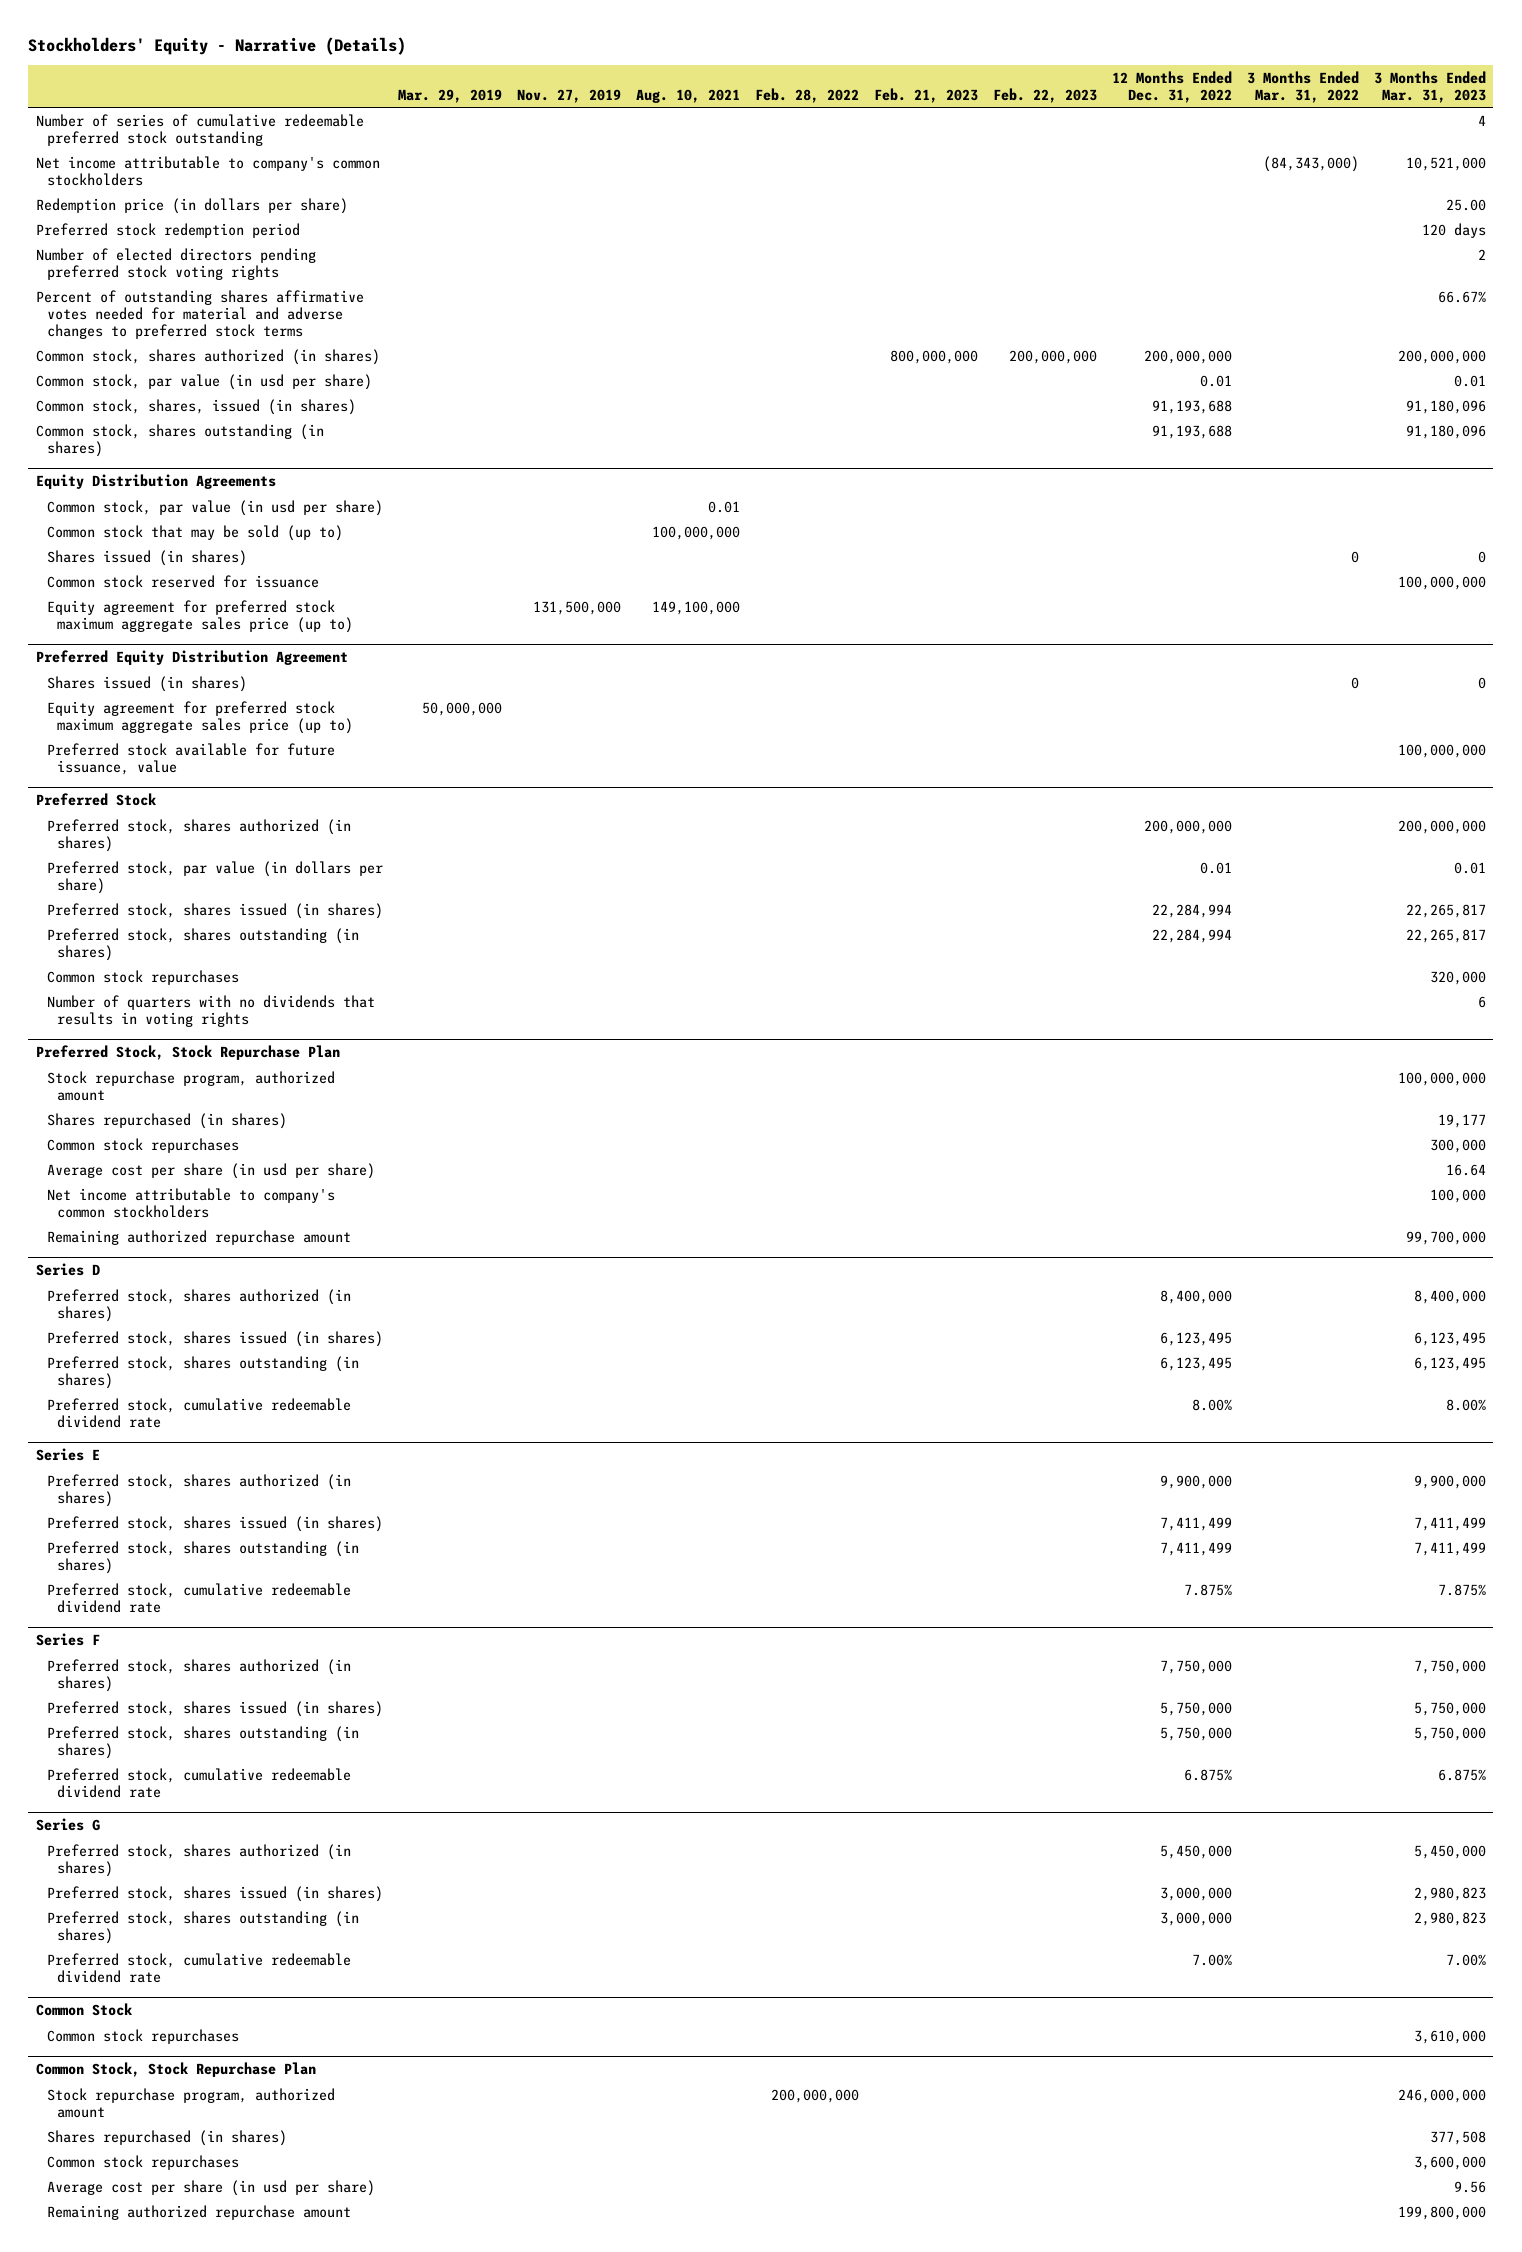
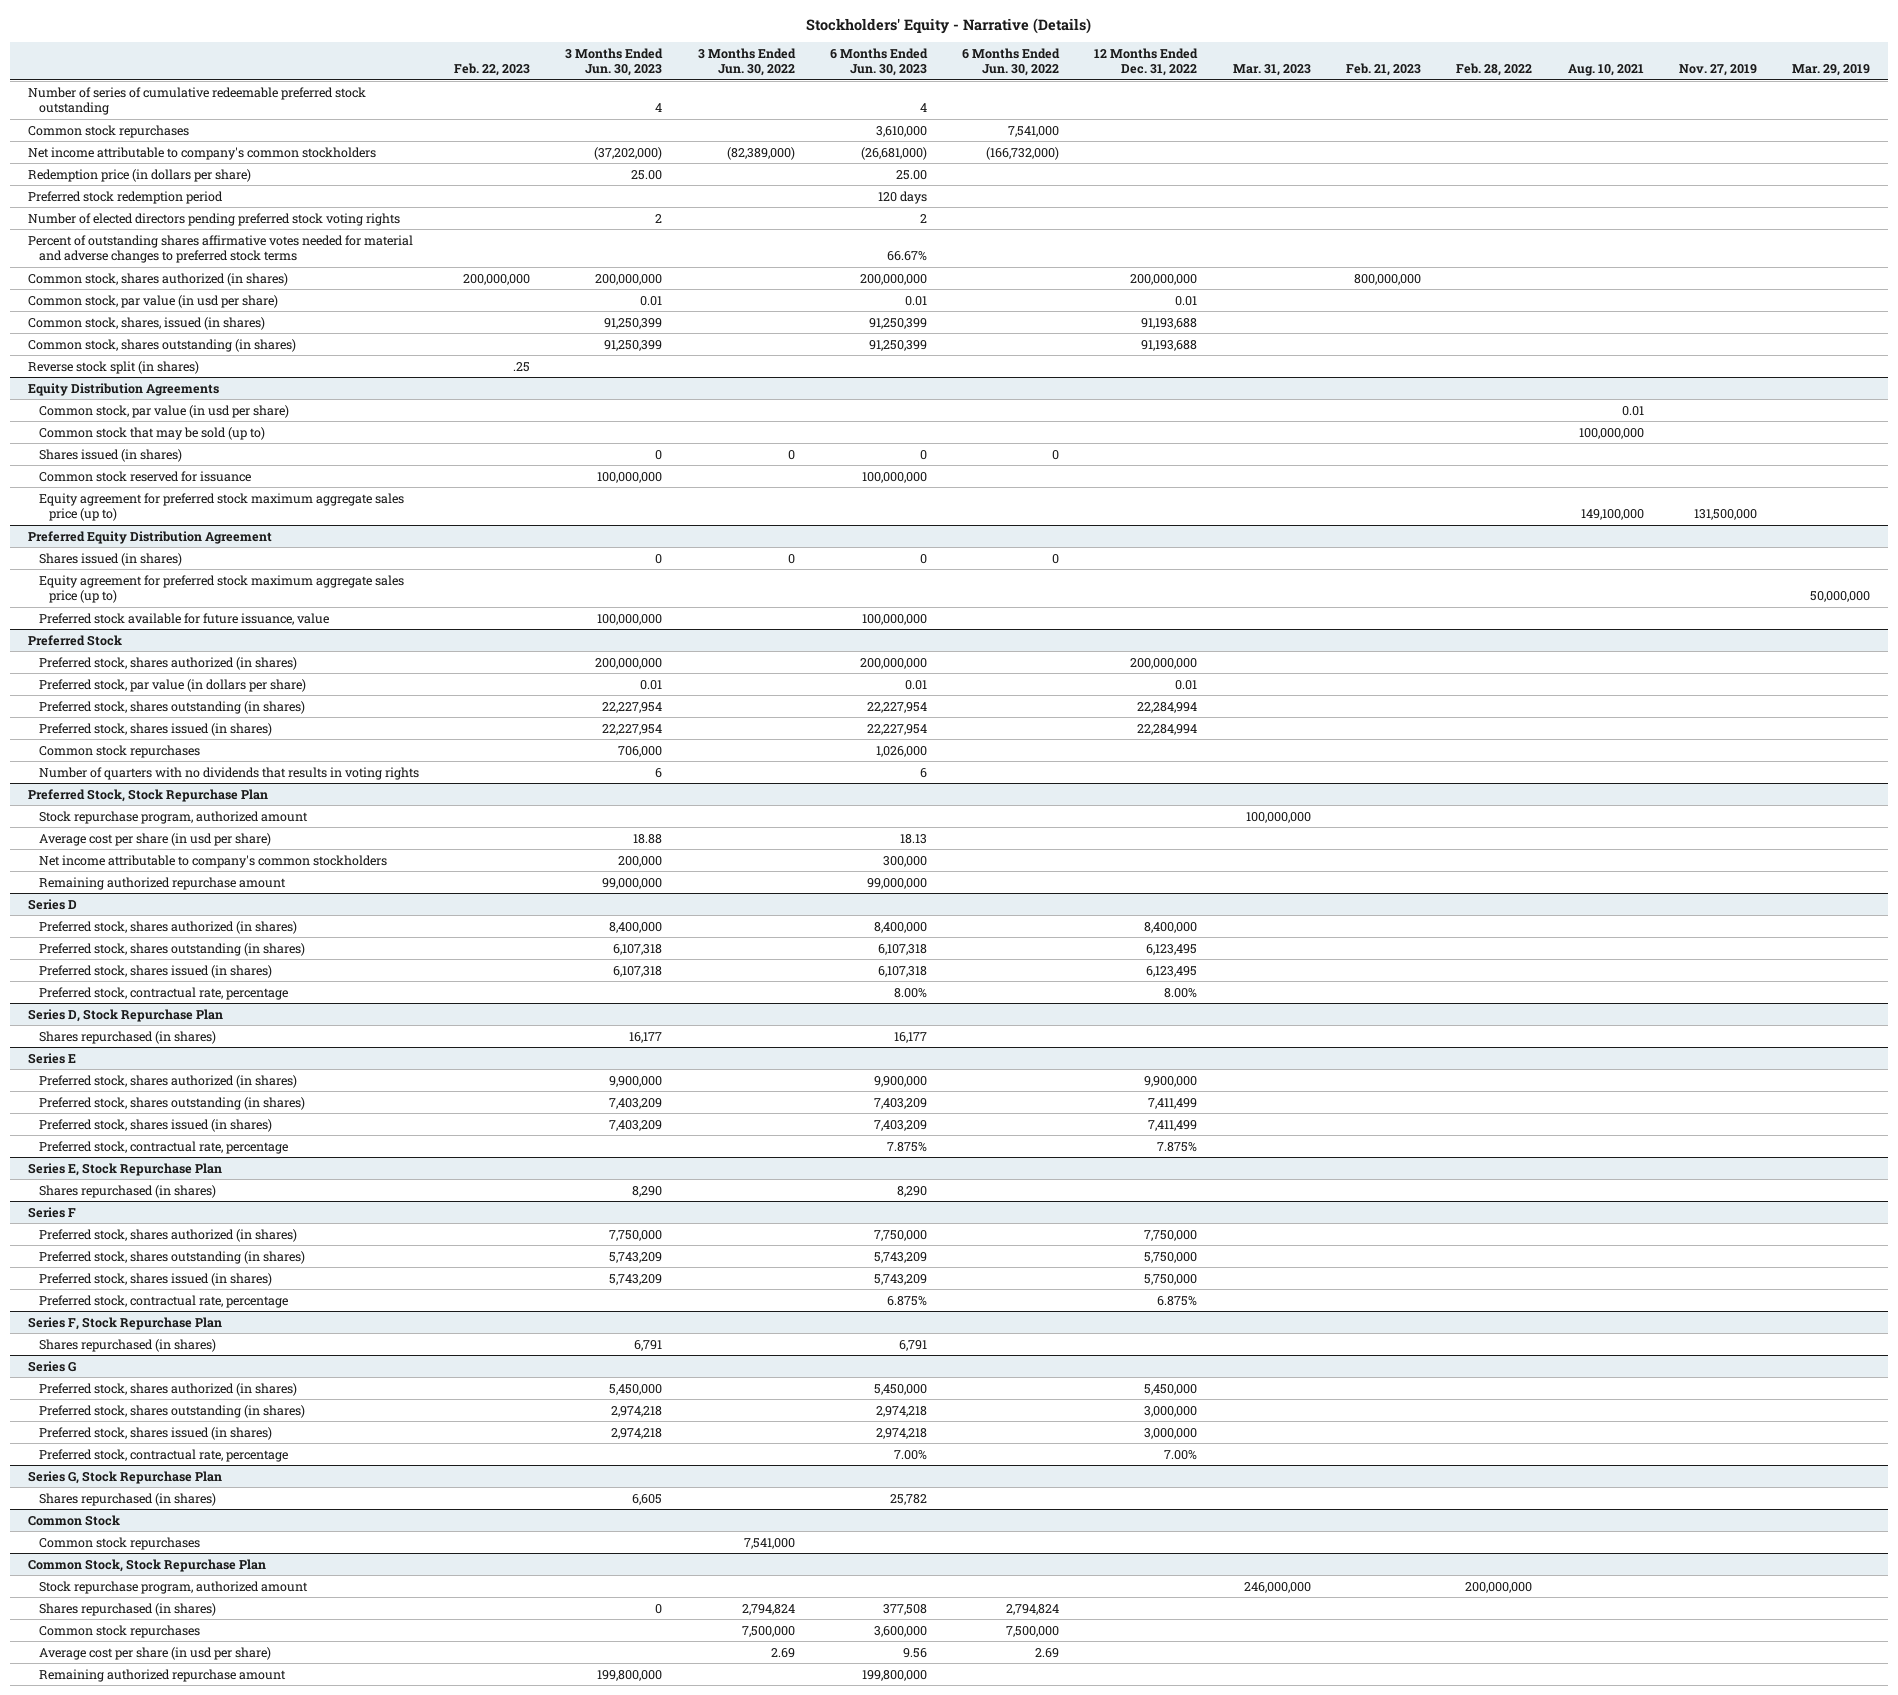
[1246,70,1359,103] 3 Months Ended Mar. 31, 2022 -> none
[1373,70,1486,103] 3 Months Ended Mar. 31, 2023 -> none
none -> [565,47,664,77] 3 Months Ended Jun. 30, 2023
none -> [697,47,796,77] 3 Months Ended Jun. 30, 2022
none -> [829,47,928,77] 6 Months Ended Jun. 30, 2023
none -> [962,47,1061,77] 6 Months Ended Jun. 30, 2022
none -> [1232,64,1311,77] Mar. 31, 2023
none -> [28,124,190,138] Common stock repurchases
none -> [28,360,200,374] Reverse stock split (in shares)
[46,902,383,919] Preferred stock, shares issued (in shares) -> [38,722,272,736] Preferred stock, shares issued (in shares)
[46,1112,287,1129] Shares repurchased (in shares) -> none
[46,1137,239,1153] Common stock repurchases -> none
[46,1330,383,1347] Preferred stock, shares issued (in shares) -> [38,964,272,978] Preferred stock, shares issued (in shares)
[46,1397,351,1428] Preferred stock, cumulative redeemable dividend rate -> [38,986,288,1000] Preferred stock, contractual rate, percentage
none -> [28,1008,224,1022] Series D, Stock Repurchase Plan
none -> [38,1030,216,1044] Shares repurchased (in shares)
[46,1515,383,1532] Preferred stock, shares issued (in shares) -> [38,1118,272,1132] Preferred stock, shares issued (in shares)
[46,1582,351,1613] Preferred stock, cumulative redeemable dividend rate -> [38,1140,288,1154] Preferred stock, contractual rate, percentage
none -> [28,1162,223,1176] Series E, Stock Repurchase Plan
none -> [38,1184,216,1198] Shares repurchased (in shares)
[46,1700,383,1717] Preferred stock, shares issued (in shares) -> [38,1272,272,1286] Preferred stock, shares issued (in shares)
[46,1767,351,1798] Preferred stock, cumulative redeemable dividend rate -> [38,1294,288,1308] Preferred stock, contractual rate, percentage
none -> [28,1316,223,1330] Series F, Stock Repurchase Plan
none -> [38,1338,216,1352] Shares repurchased (in shares)
[46,1885,383,1902] Preferred stock, shares issued (in shares) -> [38,1426,272,1440] Preferred stock, shares issued (in shares)
[46,1952,351,1983] Preferred stock, cumulative redeemable dividend rate -> [38,1448,288,1462] Preferred stock, contractual rate, percentage
none -> [28,1470,223,1484] Series G, Stock Repurchase Plan
none -> [38,1492,216,1506] Shares repurchased (in shares)

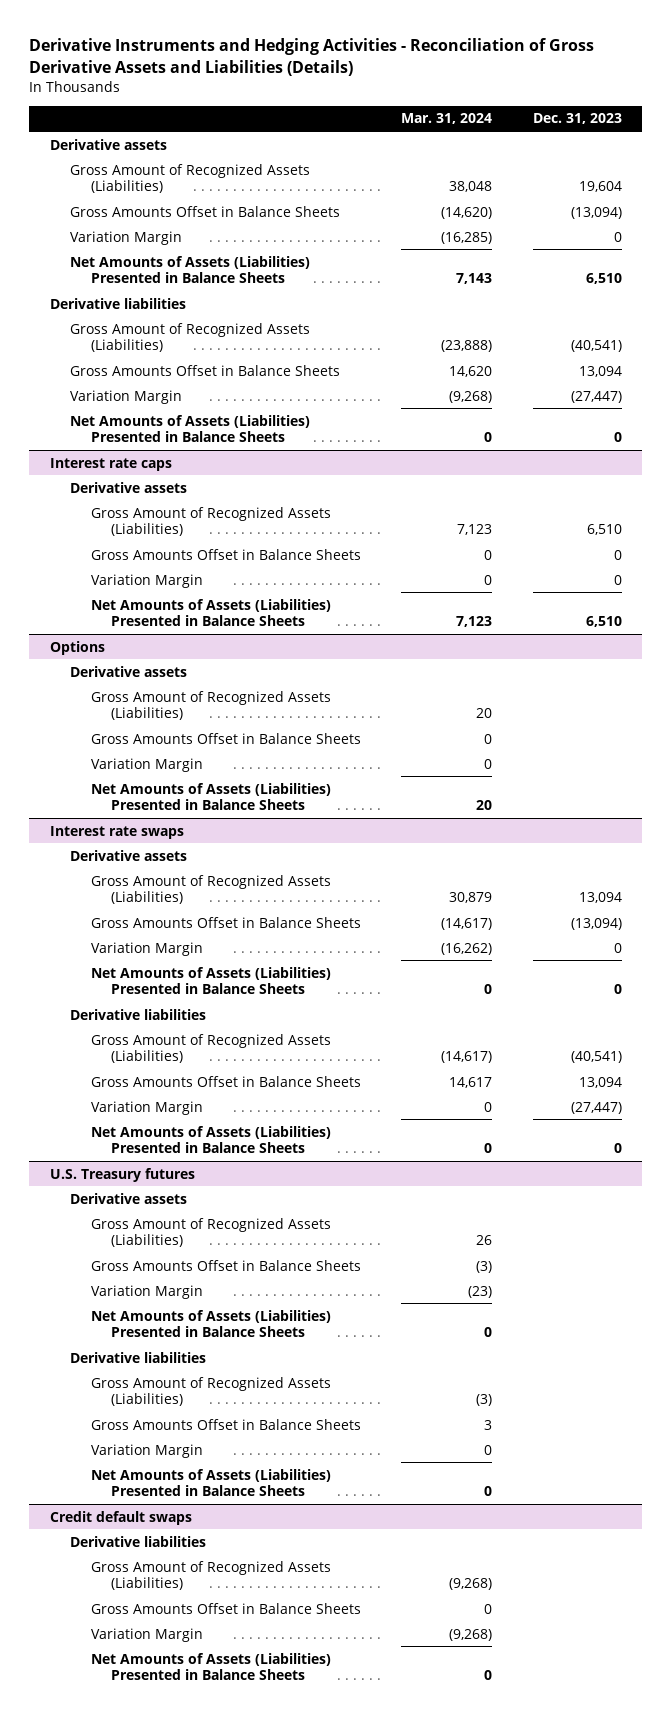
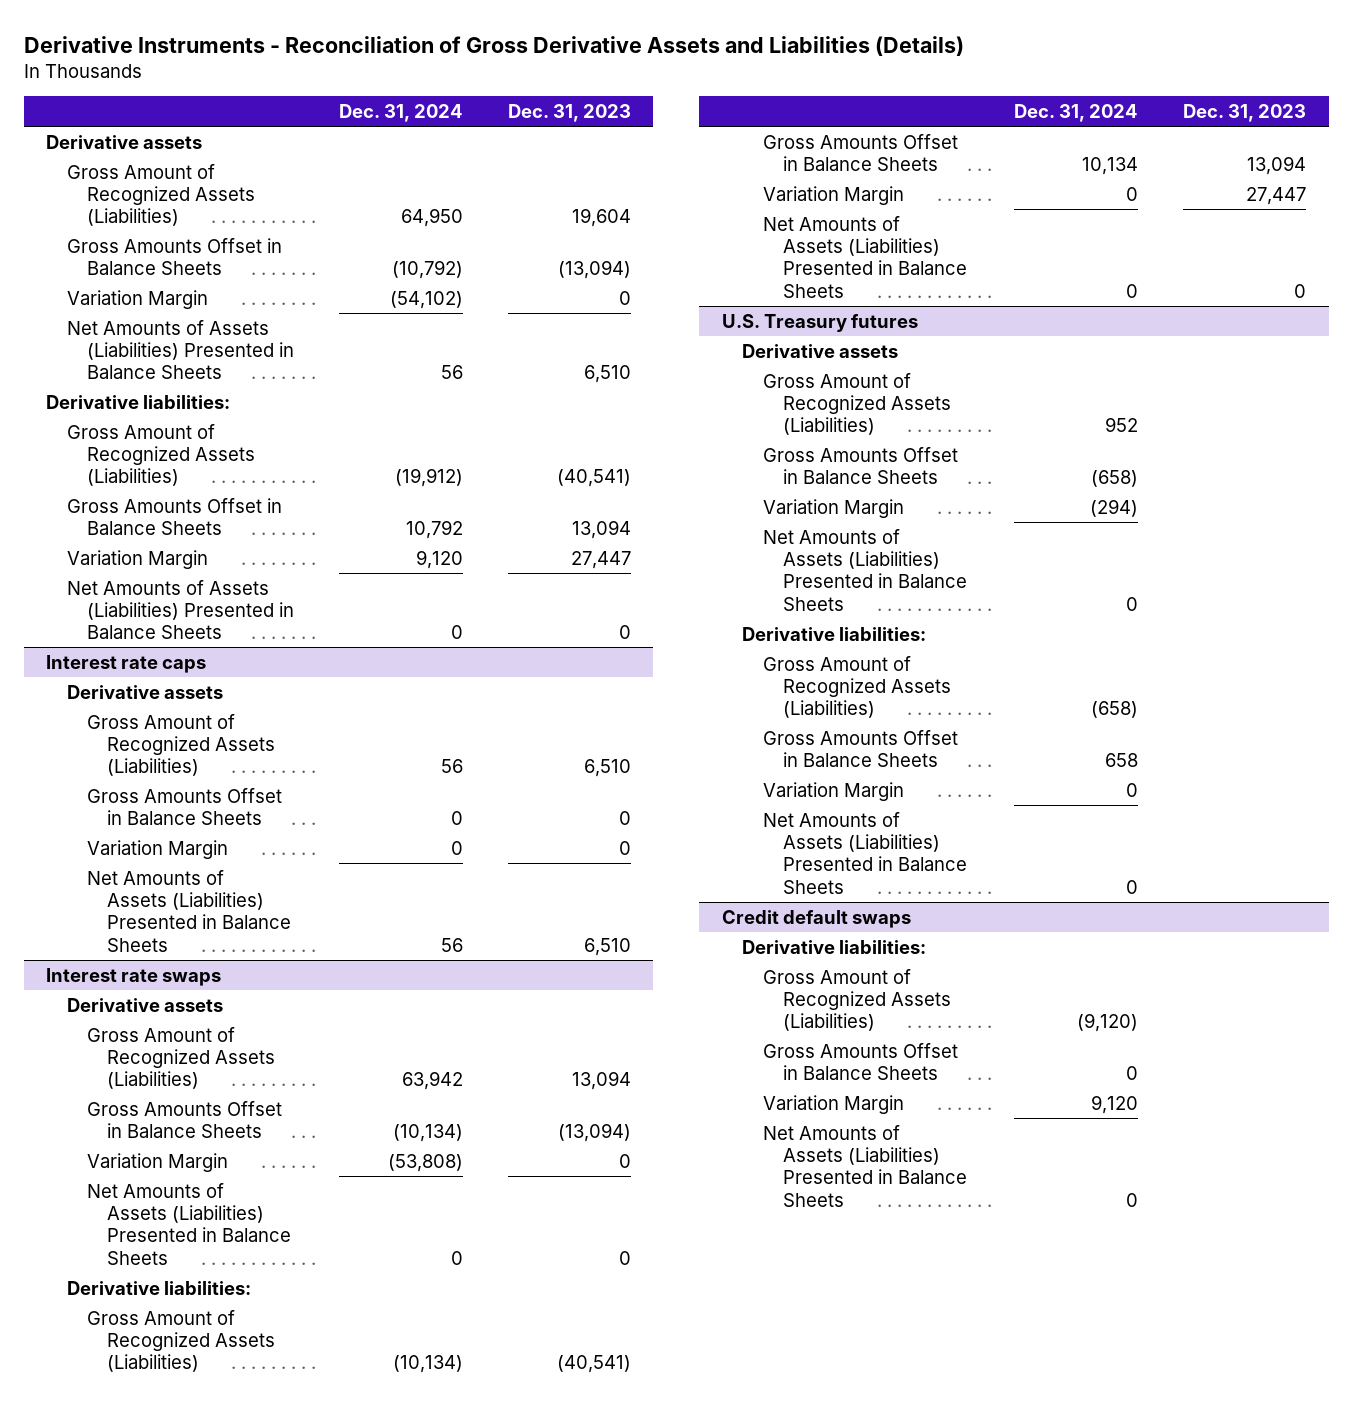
[29,38,595,76] Derivative Instruments and Hedging Activities - Reconciliation of Gross Derivative Assets and Liabilities (Details) -> [23,35,964,56] Derivative Instruments - Reconciliation of Gross Derivative Assets and Liabilities (Details)
[401,113,493,125] Mar. 31, 2024 -> none
none -> [338,104,463,123] Dec. 31, 2024
[49,297,186,309] Derivative liabilities -> [46,394,231,409] Derivative liabilities:
[570,390,622,403] (27,447) -> [570,550,631,569] 27,447
[49,640,105,655] Options -> none
[70,665,188,677] Derivative assets -> none
[90,690,331,721] Gross Amount of Recognized Assets (Liabilities) -> none
[90,732,361,744] Gross Amounts Offset in Balance Sheets -> none
[90,757,203,772] Variation Margin -> none
[90,782,331,811] Net Amounts of Assets (Liabilities) Presented in Balance Sheets -> none
[70,1008,207,1020] Derivative liabilities -> [66,1280,251,1295] Derivative liabilities:
[570,1101,622,1114] (27,447) -> [1246,186,1307,205] 27,447
[70,1351,207,1363] Derivative liabilities -> [742,626,927,641] Derivative liabilities:
[70,1535,207,1547] Derivative liabilities -> [742,939,927,954] Derivative liabilities:

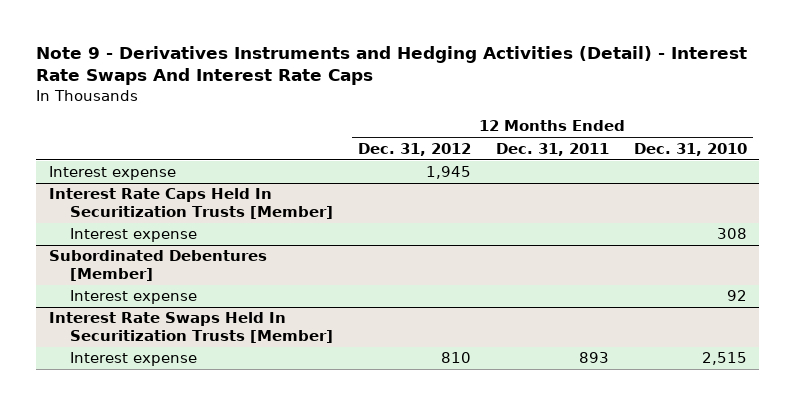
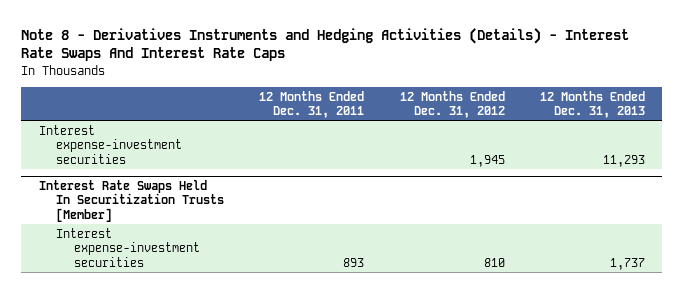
[36,45,748,86] Note 9 - Derivatives Instruments and Hedging Activities (Detail) - Interest Rate Swaps And Interest Rate Caps -> [21,27,630,62] Note 8 - Derivatives Instruments and Hedging Activities (Details) - Interest Rate Swaps And Interest Rate Caps
[633,142,747,156] Dec. 31, 2010 -> none
none -> [539,90,645,118] 12 Months Ended Dec. 31, 2013
[48,188,333,220] Interest Rate Caps Held In Securitization Trusts [Member] -> none
[69,228,197,243] Interest expense -> none
[48,250,267,282] Subordinated Debentures [Member] -> none
[69,290,197,305] Interest expense -> none
[48,166,176,181] Interest expense -> [38,124,183,164] Interest expense-investment securities
[69,352,197,367] Interest expense -> [56,227,200,267] Interest expense-investment securities

